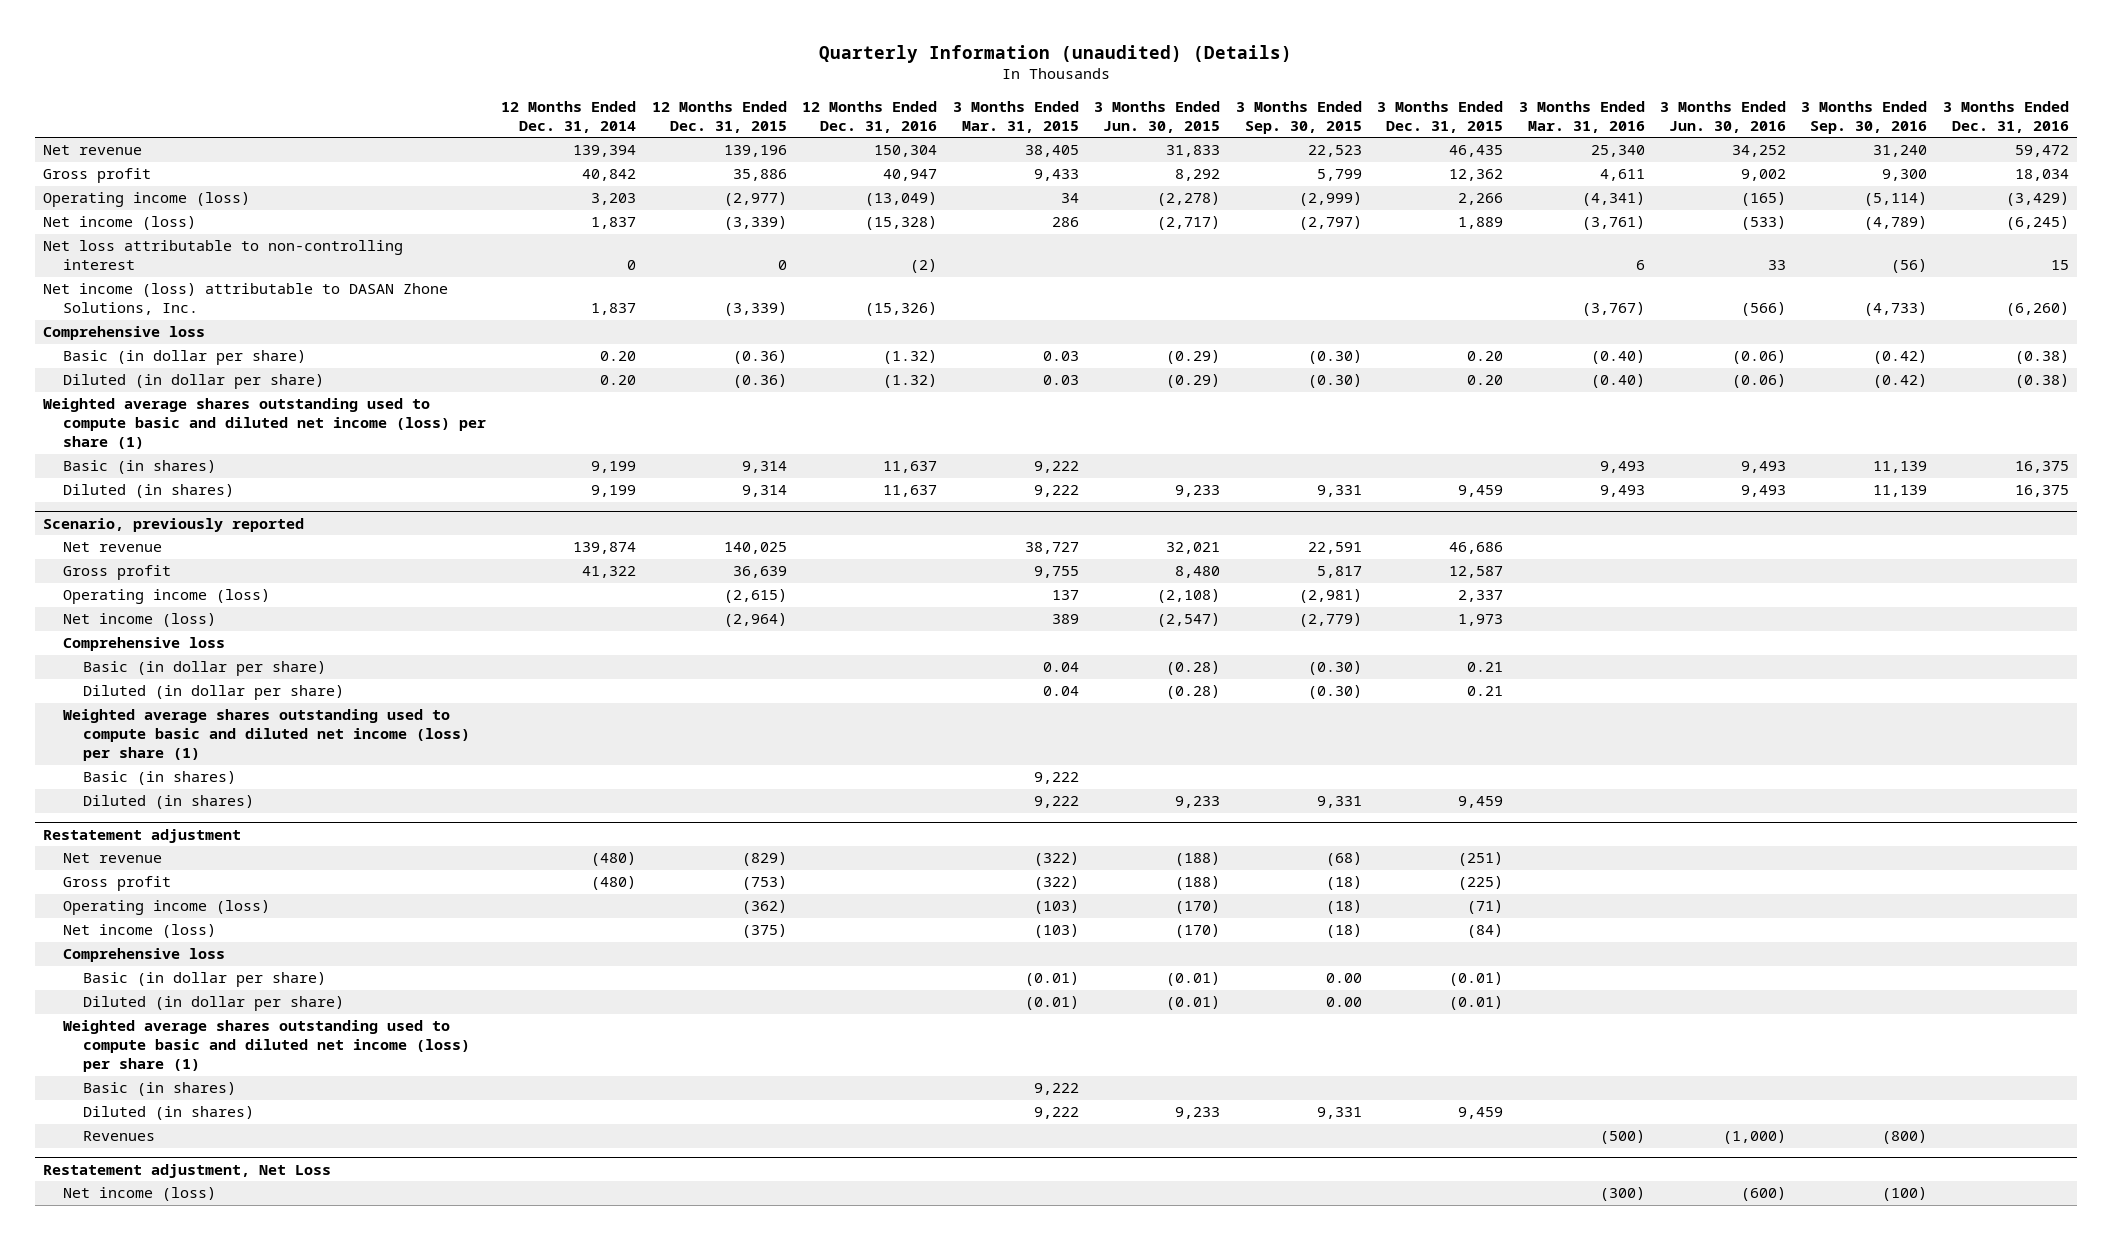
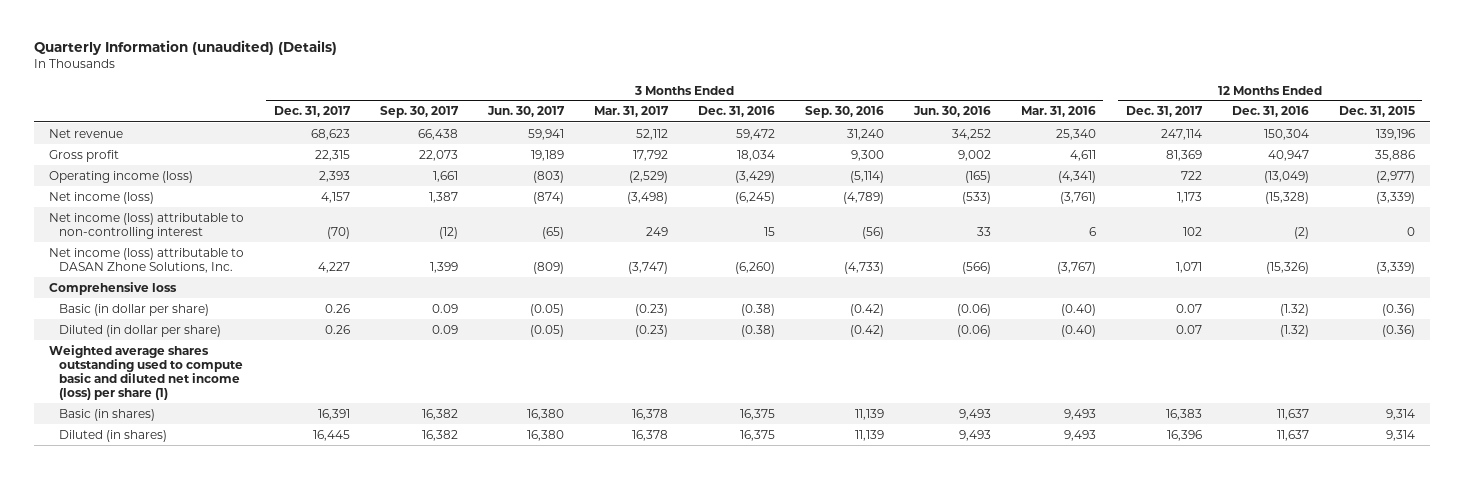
[501,100,637,133] 12 Months Ended Dec. 31, 2014 -> none
[952,100,1079,133] 3 Months Ended Mar. 31, 2015 -> none
[1094,100,1221,133] 3 Months Ended Jun. 30, 2015 -> none
[1235,100,1362,134] 3 Months Ended Sep. 30, 2015 -> none
[1377,100,1504,133] 3 Months Ended Dec. 31, 2015 -> none
none -> [273,106,351,118] Dec. 31, 2017
none -> [379,106,459,119] Sep. 30, 2017
none -> [486,106,565,118] Jun. 30, 2017
none -> [593,106,669,118] Mar. 31, 2017
none -> [1125,106,1203,118] Dec. 31, 2017
[42,240,403,271] Net loss attributable to non-controlling interest -> [48,212,244,239] Net income (loss) attributable to non-controlling interest
[42,517,304,532] Scenario, previously reported -> none
[63,542,163,553] Net revenue -> none
[63,565,172,581] Gross profit -> none
[63,589,271,605] Operating income (loss) -> none
[63,613,217,628] Net income (loss) -> none
[63,637,226,652] Comprehensive loss -> none
[83,661,327,677] Basic (in dollar per share) -> none
[83,685,345,701] Diluted (in dollar per share) -> none
[63,709,471,762] Weighted average shares outstanding used to compute basic and diluted net income (loss) per share (1) -> none
[83,771,237,786] Basic (in shares) -> none
[83,795,255,810] Diluted (in shares) -> none
[42,828,241,843] Restatement adjustment -> none
[63,853,163,864] Net revenue -> none
[63,876,172,892] Gross profit -> none
[63,900,271,916] Operating income (loss) -> none
[63,924,217,939] Net income (loss) -> none
[63,948,226,963] Comprehensive loss -> none
[83,972,327,988] Basic (in dollar per share) -> none
[83,996,345,1012] Diluted (in dollar per share) -> none
[63,1020,471,1073] Weighted average shares outstanding used to compute basic and diluted net income (loss) per share (1) -> none
[83,1082,237,1097] Basic (in shares) -> none
[83,1106,255,1121] Diluted (in shares) -> none
[83,1131,156,1142] Revenues -> none
[42,1163,331,1178] Restatement adjustment, Net Loss -> none
[63,1187,217,1202] Net income (loss) -> none

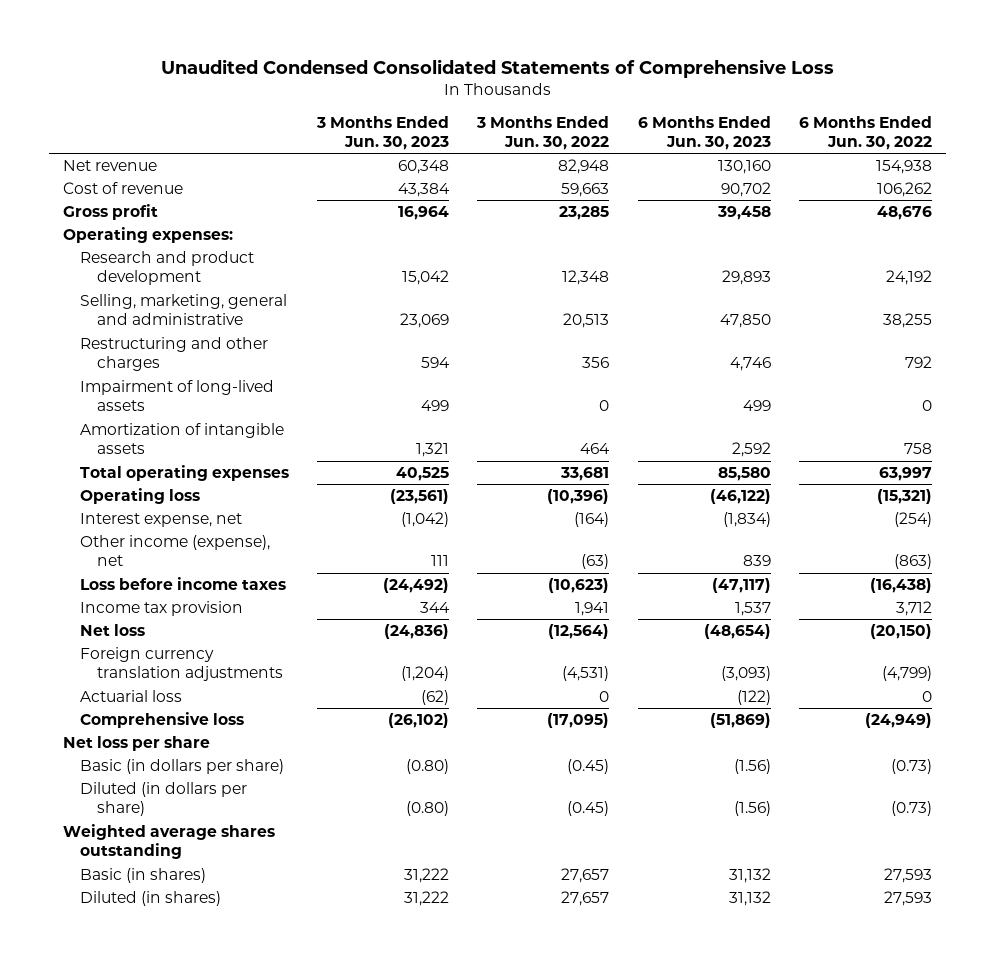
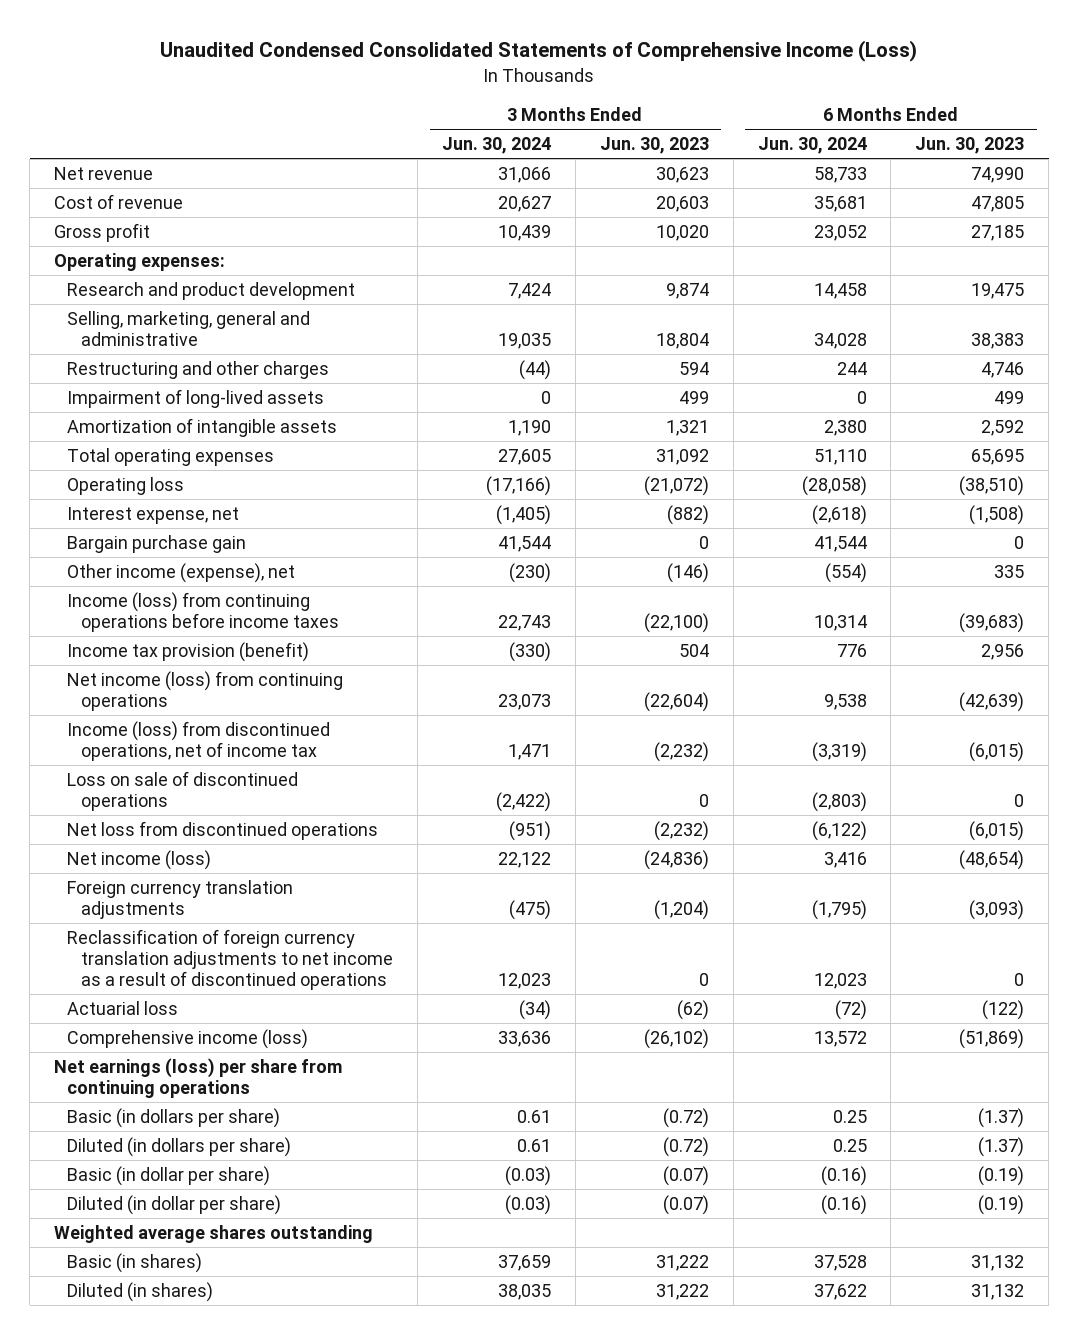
[160,58,834,78] Unaudited Condensed Consolidated Statements of Comprehensive Loss -> [160,40,918,63] Unaudited Condensed Consolidated Statements of Comprehensive Income (Loss)
[476,115,610,151] 3 Months Ended Jun. 30, 2022 -> none
[798,115,932,151] 6 Months Ended Jun. 30, 2022 -> none
none -> [441,136,551,154] Jun. 30, 2024
none -> [757,136,867,154] Jun. 30, 2024
[398,160,450,175] 60,348 -> [655,166,709,183] 30,623
[717,160,771,175] 130,160 -> [971,166,1025,183] 74,990
[398,183,451,198] 43,384 -> [655,195,709,212] 20,603
[720,182,771,198] 90,702 -> [971,195,1025,212] 47,805
[398,206,450,221] 16,964 -> [655,224,709,241] 10,020
[716,206,771,221] 39,458 -> [971,224,1025,241] 27,185
[402,270,450,286] 15,042 -> [665,282,709,299] 9,874
[721,270,771,286] 29,893 -> [971,282,1025,299] 19,475
[400,313,450,329] 23,069 -> [655,332,709,349] 18,804
[719,314,771,329] 47,850 -> [971,332,1025,349] 38,383
[396,467,450,482] 40,525 -> [655,448,709,465] 31,092
[717,467,771,482] 85,580 -> [971,448,1025,465] 65,695
[390,489,450,505] (23,561) -> [643,475,709,496] (21,072)
[709,489,771,505] (46,122) -> [959,475,1025,496] (38,510)
[401,512,450,528] (1,042) -> [666,504,709,525] (882)
[722,512,771,528] (1,834) -> [969,504,1025,525] (1,508)
none -> [67,534,247,553] Bargain purchase gain
[431,555,450,567] 111 -> [666,562,709,583] (146)
[742,555,771,567] 839 -> [994,564,1025,578] 335
[80,577,287,591] Loss before income taxes -> [67,591,339,632] Income (loss) from continuing operations before income taxes
[383,578,450,594] (24,492) -> [643,612,709,633] (22,100)
[711,578,771,594] (47,117) -> [959,612,1025,633] (39,683)
[80,601,244,617] Income tax provision -> [67,641,310,662] Income tax provision (benefit)
[420,602,451,614] 344 -> [678,643,709,657] 504
[734,602,771,617] 1,537 -> [981,643,1025,660] 2,956
none -> [67,670,344,711] Net income (loss) from continuing operations
none -> [67,720,331,761] Income (loss) from discontinued operations, net of income tax
none -> [67,770,299,811] Loss on sale of discontinued operations
none -> [67,820,379,840] Net loss from discontinued operations
[80,624,146,637] Net loss -> [67,849,212,870] Net income (loss)
none -> [67,928,393,990] Reclassification of foreign currency translation adjustments to net income as a result of discontinued operations
[80,712,245,729] Comprehensive loss -> [67,1028,309,1049] Comprehensive income (loss)
[63,736,211,752] Net loss per share -> [53,1057,342,1098] Net earnings (loss) per share from continuing operations
[406,759,450,775] (0.80) -> [662,1107,709,1128] (0.72)
[733,759,771,775] (1.56) -> [978,1107,1025,1128] (1.37)
[406,801,450,817] (0.80) -> [662,1136,709,1157] (0.72)
[733,801,771,817] (1.56) -> [978,1136,1025,1157] (1.37)
none -> [67,1165,271,1186] Basic (in dollar per share)
none -> [67,1194,282,1215] Diluted (in dollar per share)

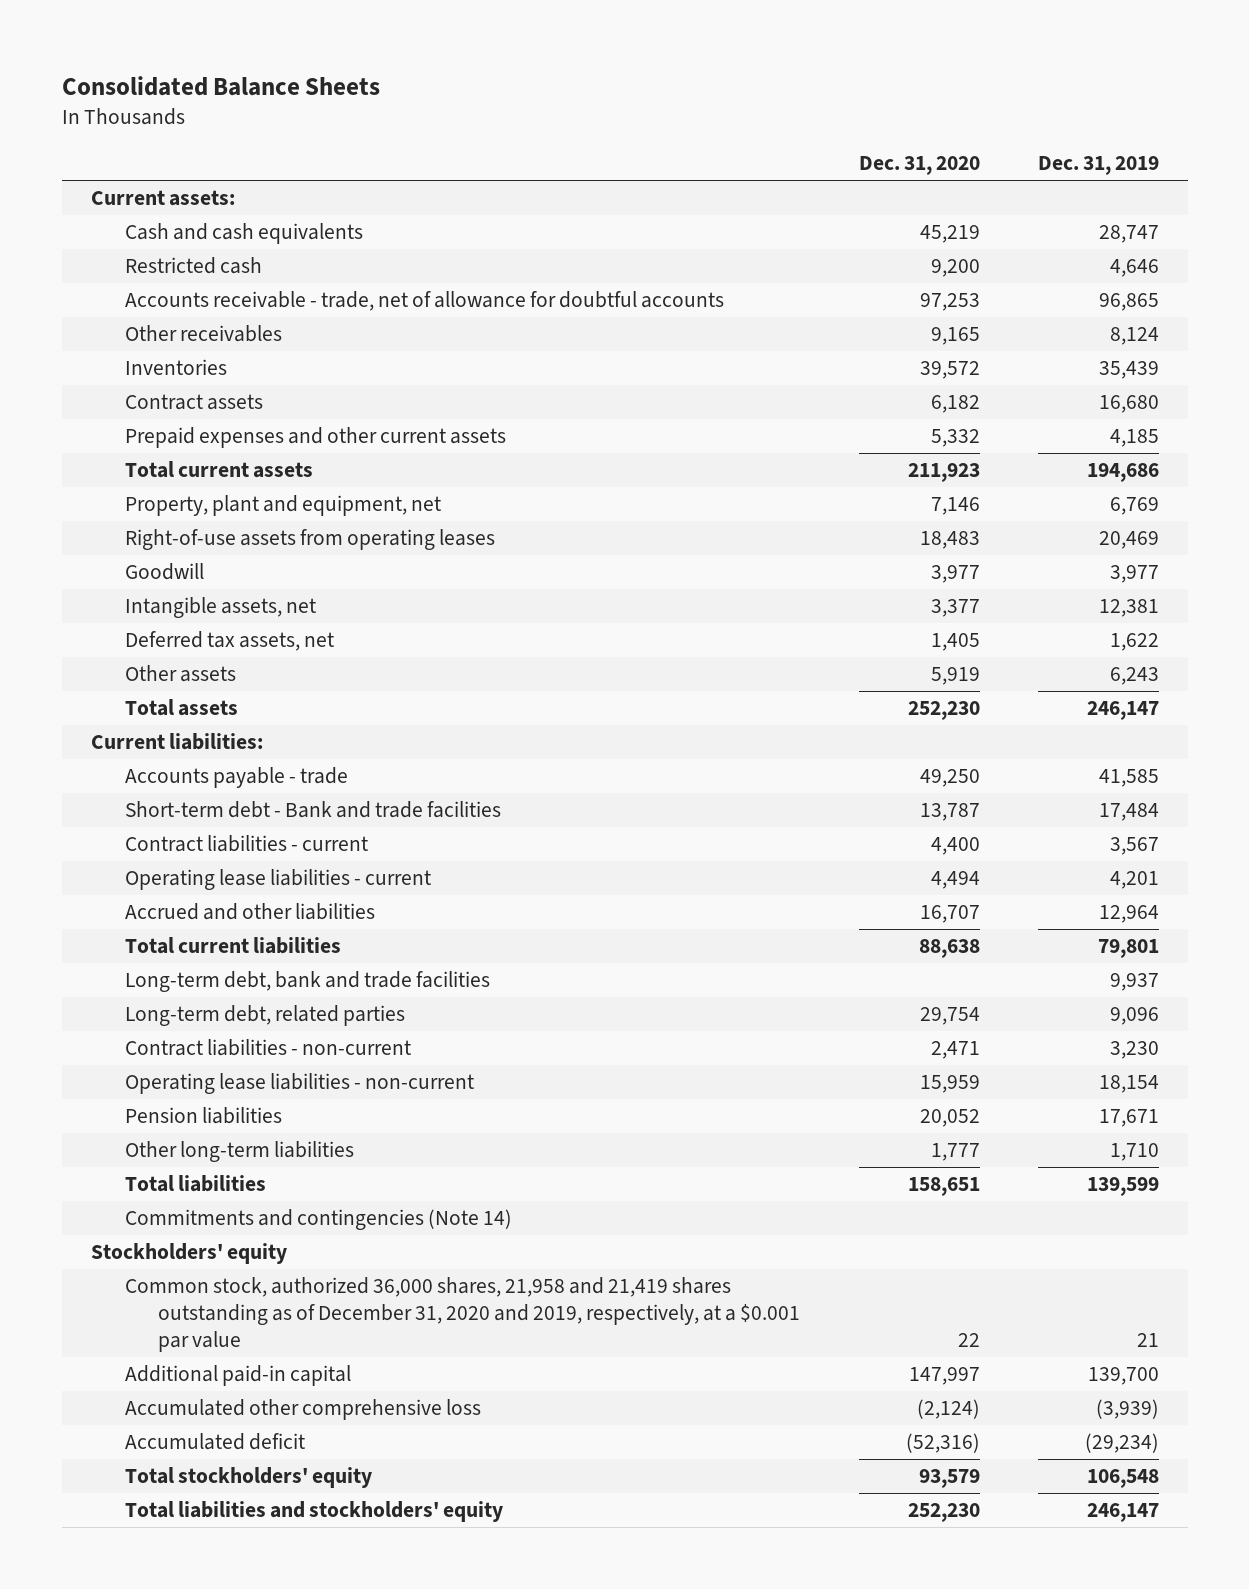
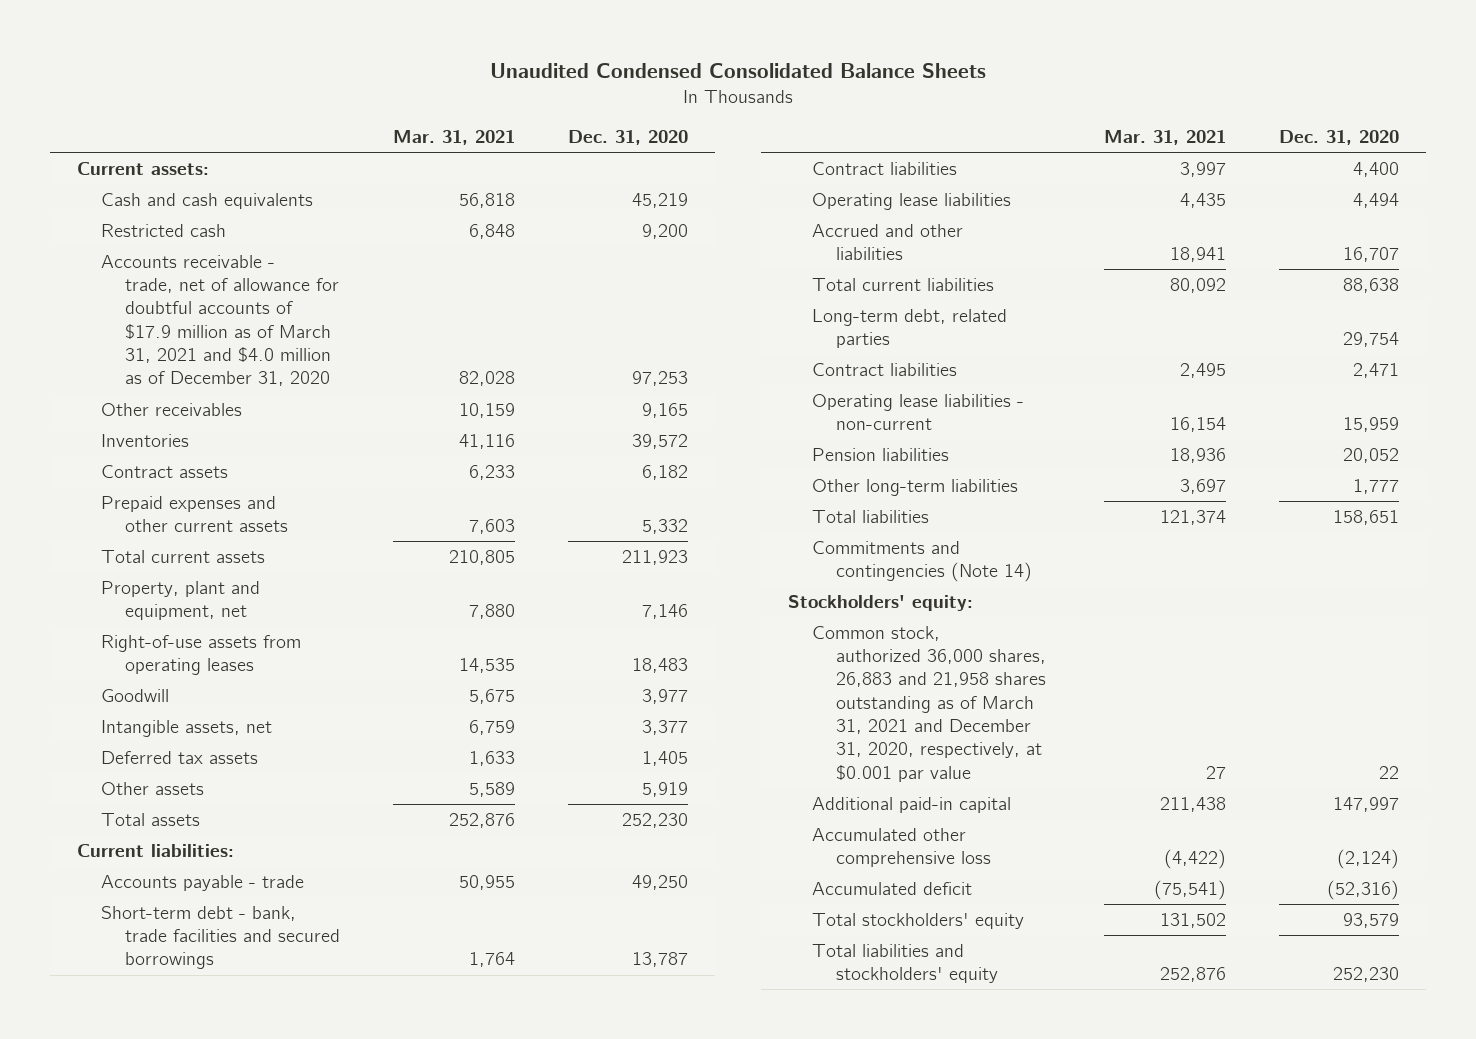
[61,76,380,97] Consolidated Balance Sheets -> [490,63,987,79] Unaudited Condensed Consolidated Balance Sheets
[1037,156,1159,176] Dec. 31, 2019 -> none
none -> [392,130,515,146] Mar. 31, 2021
[124,291,724,312] Accounts receivable - trade, net of allowance for doubtful accounts -> [100,254,339,387] Accounts receivable - trade, net of allowance for doubtful accounts of $17.9 million as of March 31, 2021 and $4.0 million as of December 31, 2020
[124,631,334,652] Deferred tax assets, net -> [100,750,258,764] Deferred tax assets
[124,801,501,819] Short-term debt - Bank and trade facilities -> [100,905,340,970] Short-term debt - bank, trade facilities and secured borrowings
[124,835,368,853] Contract liabilities - current -> [811,161,957,175] Contract liabilities
[124,869,431,891] Operating lease liabilities - current -> [811,192,1011,210] Operating lease liabilities
[124,971,490,993] Long-term debt, bank and trade facilities -> none
[124,1039,411,1057] Contract liabilities - non-current -> [811,362,957,376] Contract liabilities
[90,1243,287,1265] Stockholders' equity -> [787,594,973,611] Stockholders' equity:
[124,1277,801,1353] Common stock, authorized 36,000 shares, 21,958 and 21,419 shares outstanding as of December 31, 2020 and 2019, respectively, at a $0.001 par value -> [811,625,1046,782] Common stock, authorized 36,000 shares, 26,883 and 21,958 shares outstanding as of March 31, 2021 and December 31, 2020, respectively, at $0.001 par value

